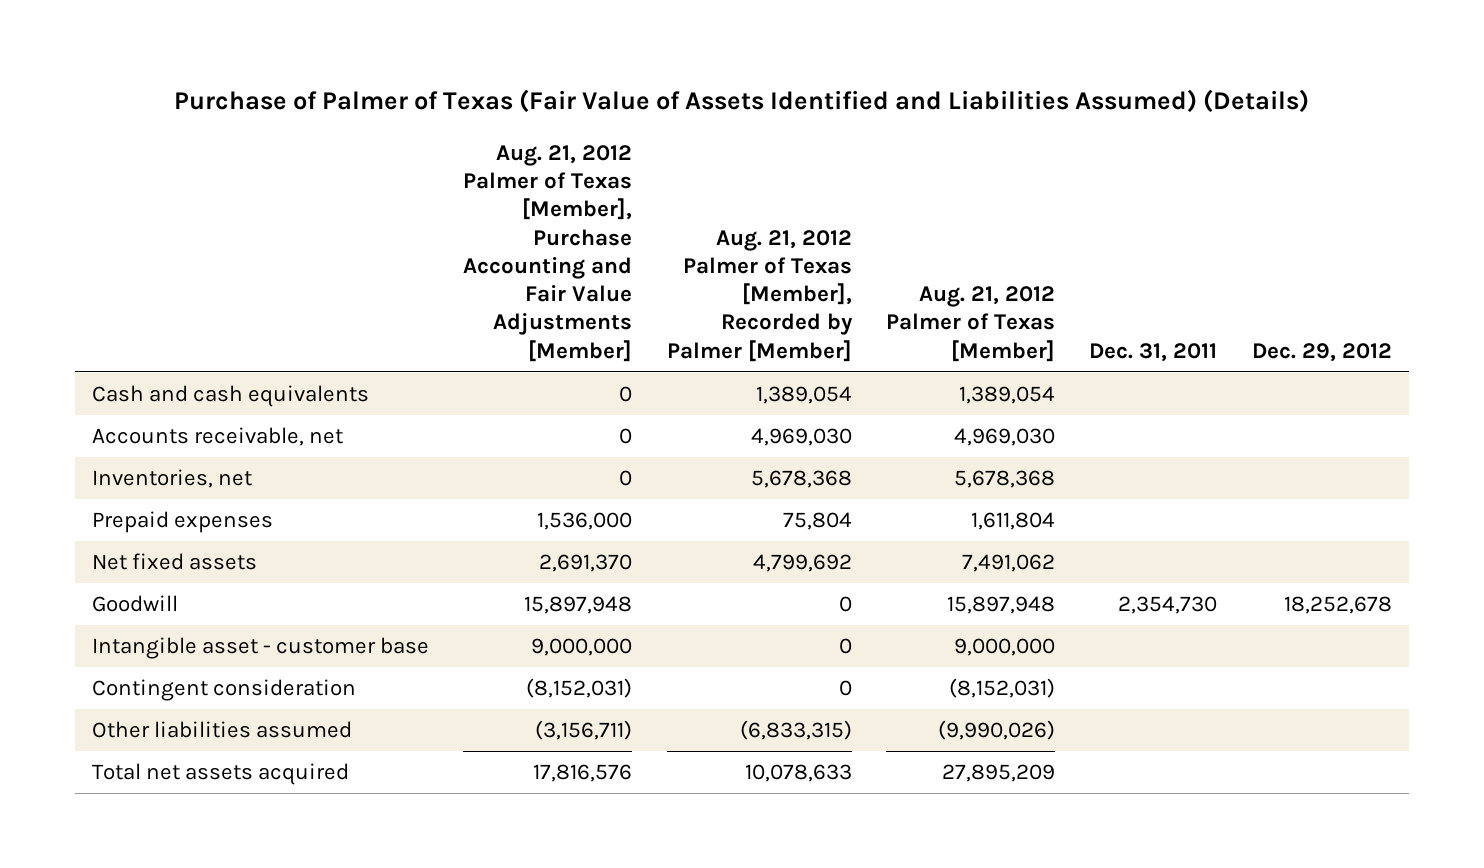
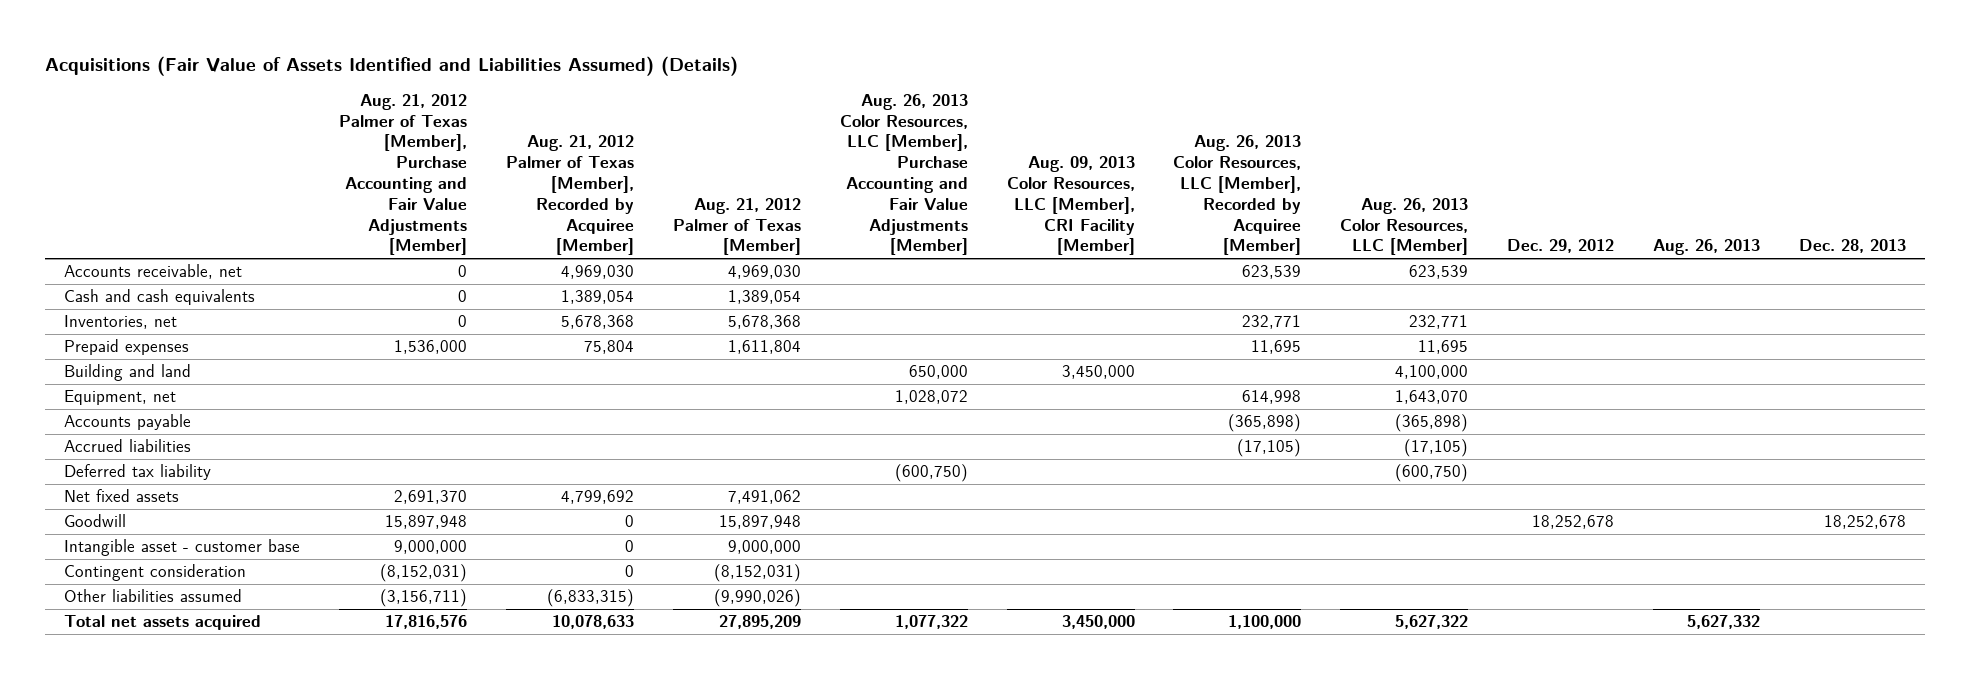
[173,89,1309,114] Purchase of Palmer of Texas (Fair Value of Assets Identified and Liabilities Assumed) (Details) -> [44,55,738,76] Acquisitions (Fair Value of Assets Identified and Liabilities Assumed) (Details)
[666,229,853,362] Aug. 21, 2012 Palmer of Texas [Member], Recorded by Palmer [Member] -> none
[1089,342,1218,362] Dec. 31, 2011 -> none
none -> [505,135,634,256] Aug. 21, 2012 Palmer of Texas [Member], Recorded by Acquiree [Member]
none -> [839,93,968,256] Aug. 26, 2013 Color Resources, LLC [Member], Purchase Accounting and Fair Value Adjustments [Member]
none -> [1006,156,1135,256] Aug. 09, 2013 Color Resources, LLC [Member], CRI Facility [Member]
none -> [1173,135,1302,256] Aug. 26, 2013 Color Resources, LLC [Member], Recorded by Acquiree [Member]
none -> [1340,197,1469,256] Aug. 26, 2013 Color Resources, LLC [Member]
none -> [1653,239,1761,256] Aug. 26, 2013
none -> [1798,239,1906,254] Dec. 28, 2013
[91,385,369,408] Cash and cash equivalents -> [64,289,256,306] Cash and cash equivalents
none -> [64,364,192,382] Building and land
none -> [64,390,177,406] Equipment, net
none -> [64,414,192,431] Accounts payable
none -> [64,439,192,453] Accrued liabilities
none -> [64,464,212,481] Deferred tax liability

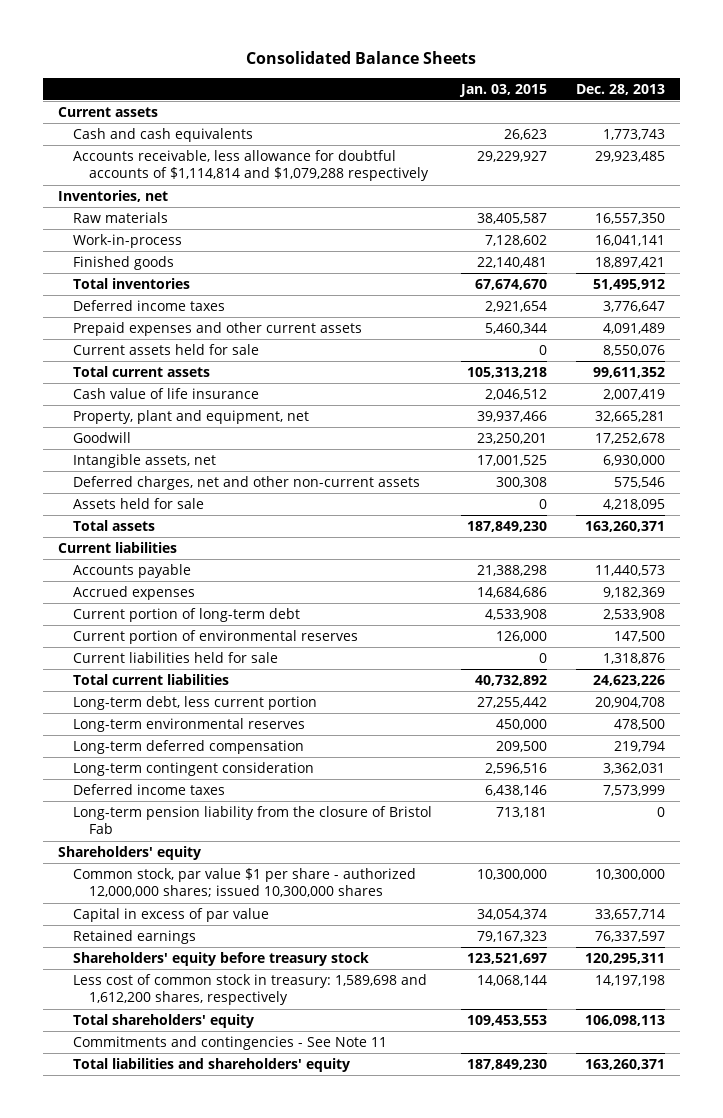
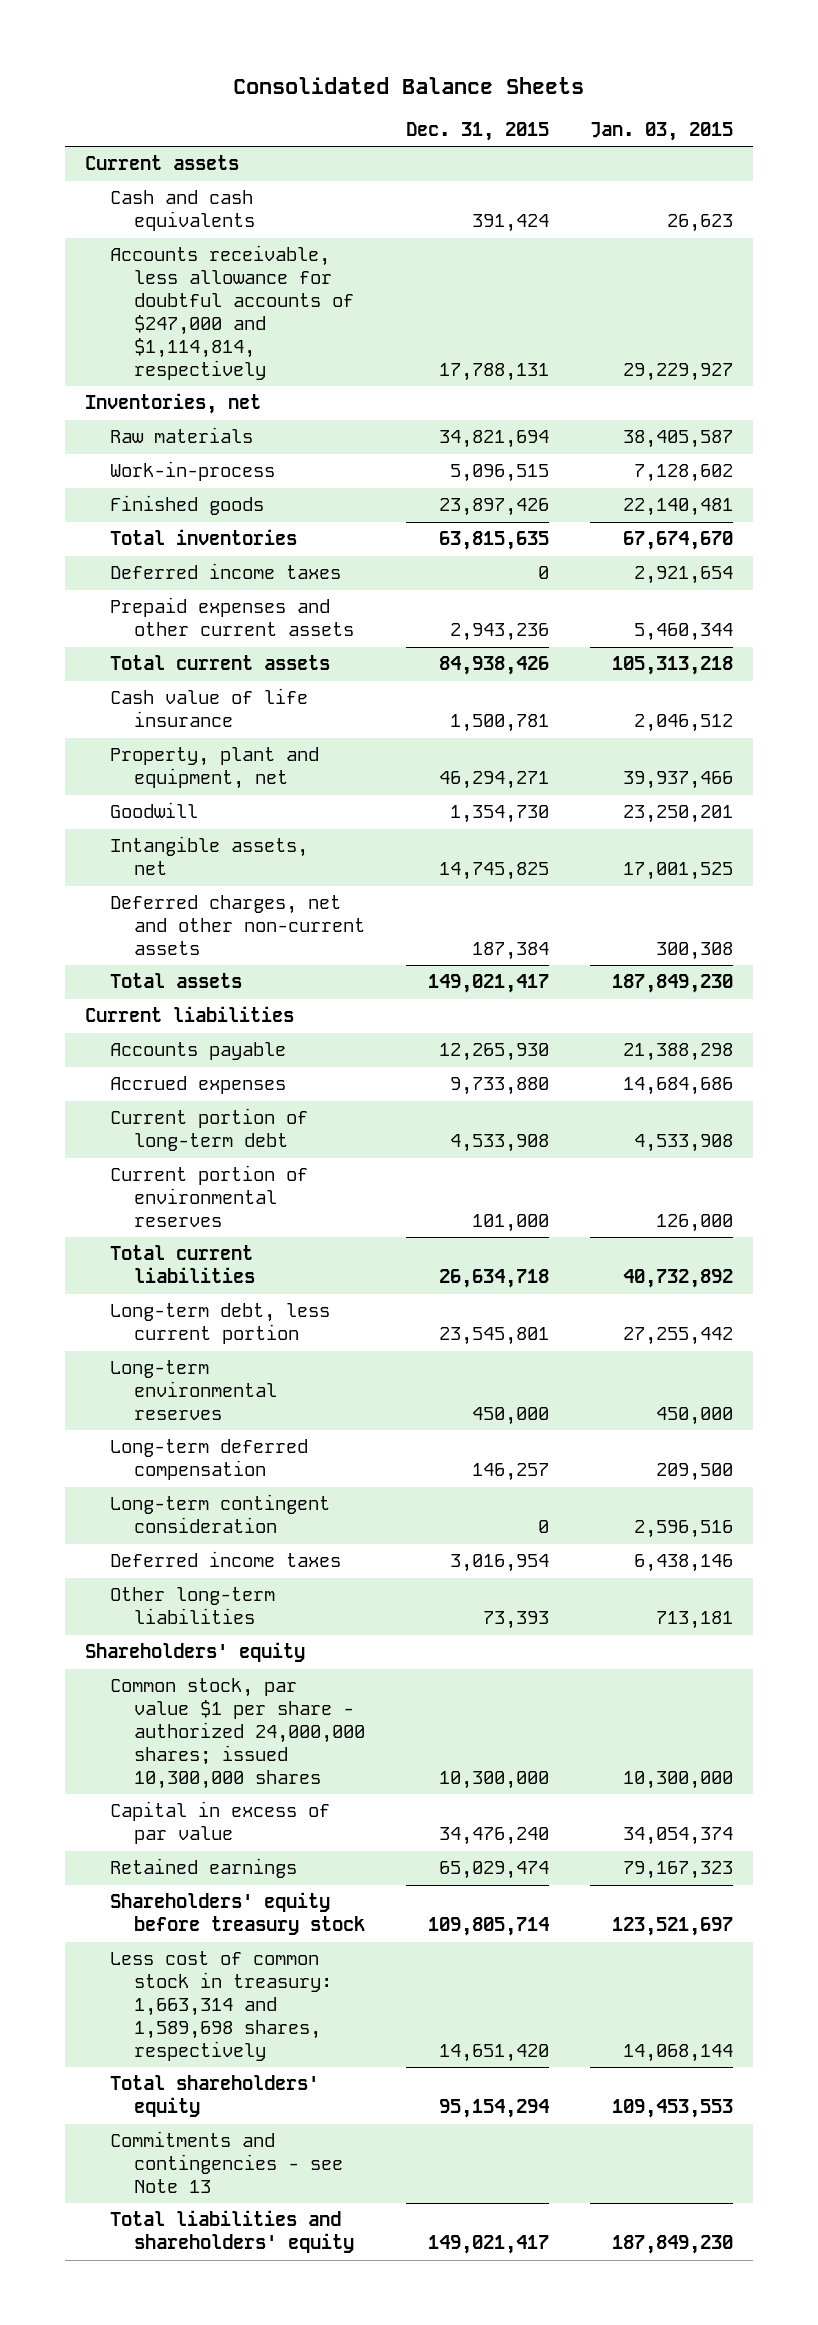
[576,83,666,95] Dec. 28, 2013 -> none
none -> [405,122,549,142] Dec. 31, 2015
[73,149,429,182] Accounts receivable, less allowance for doubtful accounts of $1,114,814 and $1,079,288 respectively -> [109,245,355,381] Accounts receivable, less allowance for doubtful accounts of $247,000 and $1,114,814, respectively
[73,343,260,355] Current assets held for sale -> none
[73,497,205,509] Assets held for sale -> none
[73,651,279,663] Current liabilities held for sale -> none
[73,805,433,835] Long-term pension liability from the closure of Bristol Fab -> [109,1587,275,1625] Other long-term liabilities
[73,867,417,898] Common stock, par value $1 per share - authorized 12,000,000 shares; issued 10,300,000 shares -> [109,1678,366,1790] Common stock, par value $1 per share - authorized 24,000,000 shares; issued 10,300,000 shares
[73,973,428,1006] Less cost of common stock in treasury: 1,589,698 and 1,612,200 shares, respectively -> [109,1951,333,2062] Less cost of common stock in treasury: 1,663,314 and 1,589,698 shares, respectively
[73,1035,388,1050] Commitments and contingencies - See Note 11 -> [109,2131,344,2194] Commitments and contingencies - see Note 13

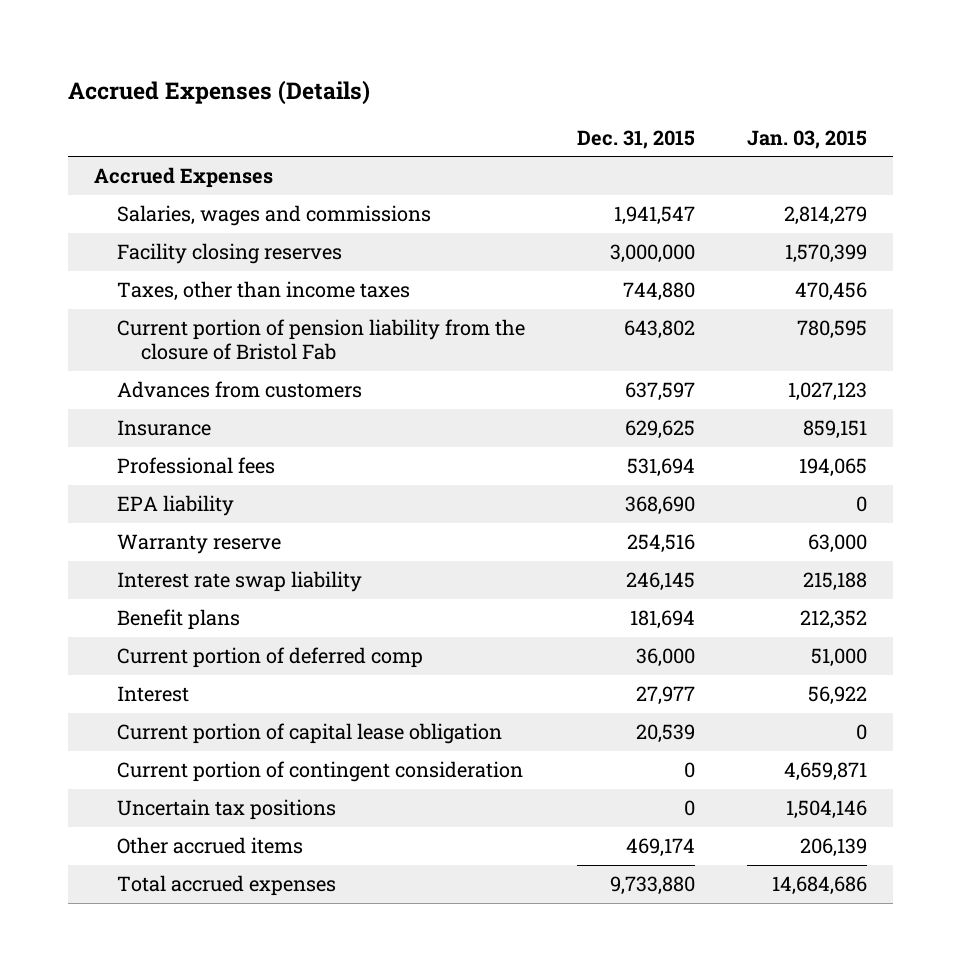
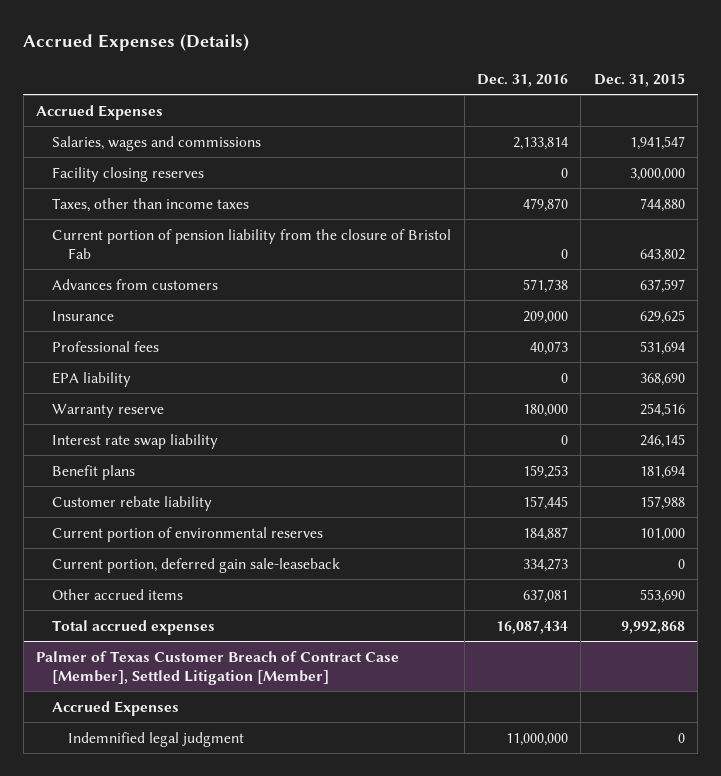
[746,129,867,149] Jan. 03, 2015 -> none
none -> [477,73,569,87] Dec. 31, 2016
[117,647,424,669] Current portion of deferred comp -> none
[117,686,190,703] Interest -> none
[117,723,503,745] Current portion of capital lease obligation -> none
[117,761,524,783] Current portion of contingent consideration -> none
[117,799,337,821] Uncertain tax positions -> none
none -> [52,495,213,511] Customer rebate liability
none -> [52,526,324,542] Current portion of environmental reserves
none -> [52,557,341,573] Current portion, deferred gain sale-leaseback
[625,838,695,858] 469,174 -> [639,588,685,603] 553,690
[609,876,695,896] 9,733,880 -> [620,620,685,634] 9,992,868
none -> [36,650,400,685] Palmer of Texas Customer Breach of Contract Case [Member], Settled Litigation [Member]
none -> [52,700,180,716] Accrued Expenses
none -> [68,731,245,747] Indemnified legal judgment

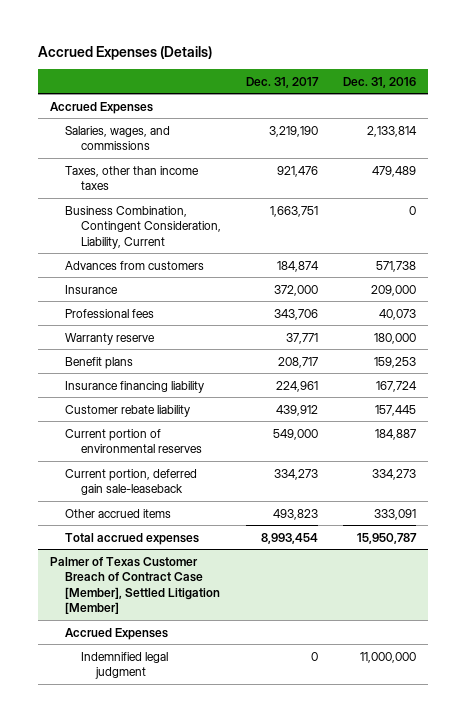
[593,72,685,87] Dec. 31, 2015 -> none
none -> [245,76,319,88] Dec. 31, 2017
[52,166,205,182] Facility closing reserves -> none
[52,228,452,259] Current portion of pension liability from the closure of Bristol Fab -> none
[52,135,262,151] Salaries, wages and commissions -> [65,125,171,151] Salaries, wages, and commissions
[523,197,569,212] 479,870 -> [371,165,416,177] 479,489
none -> [65,205,221,249] Business Combination, Contingent Consideration, Liability, Current
[52,371,132,387] EPA liability -> none
[52,433,219,449] Interest rate swap liability -> none
none -> [65,380,205,393] Insurance financing liability
[523,588,569,603] 637,081 -> [373,508,416,520] 333,091
[496,619,569,634] 16,087,434 -> [356,532,417,544] 15,950,787

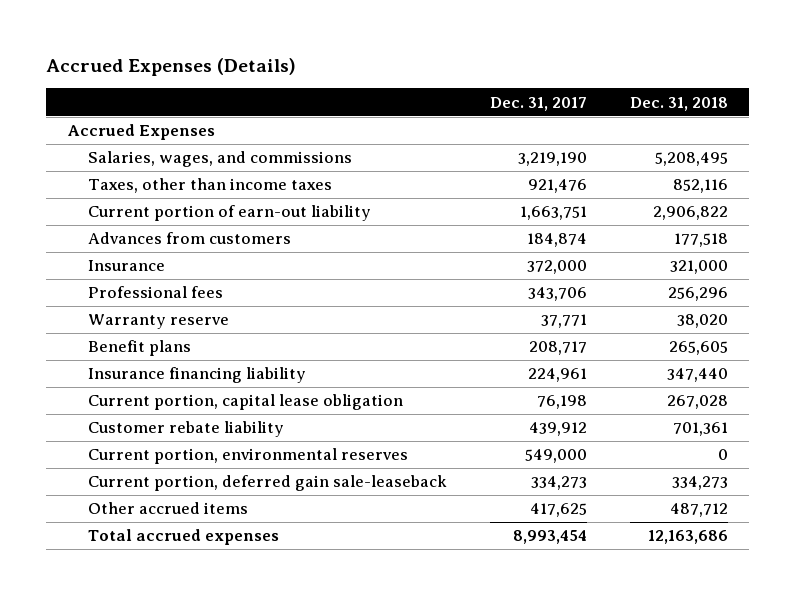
[342,76,416,88] Dec. 31, 2016 -> none
none -> [629,96,728,111] Dec. 31, 2018
[65,205,221,249] Business Combination, Contingent Consideration, Liability, Current -> [87,205,371,222] Current portion of earn-out liability
none -> [87,394,403,411] Current portion, capital lease obligation
[65,428,202,454] Current portion of environmental reserves -> [87,448,408,465] Current portion, environmental reserves
[272,508,318,520] 493,823 -> [529,503,587,518] 417,625
[50,556,221,615] Palmer of Texas Customer Breach of Contract Case [Member], Settled Litigation [Member] -> none
[65,627,169,640] Accrued Expenses -> none
[80,651,168,680] Indemnified legal judgment -> none

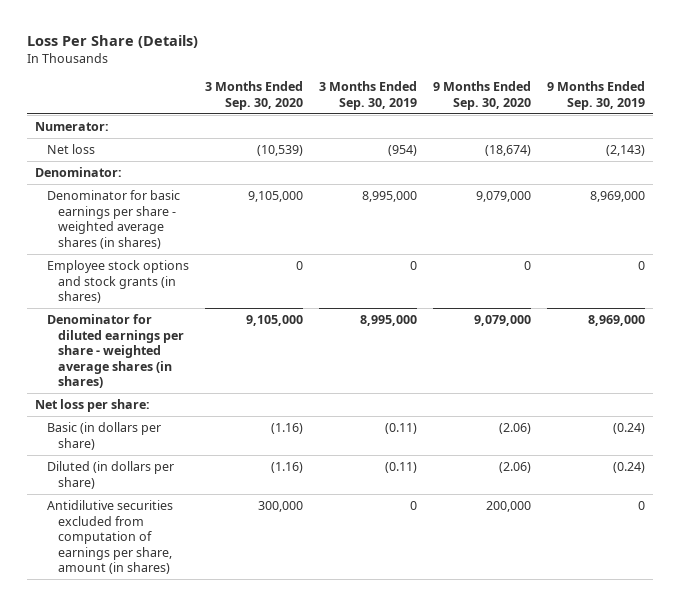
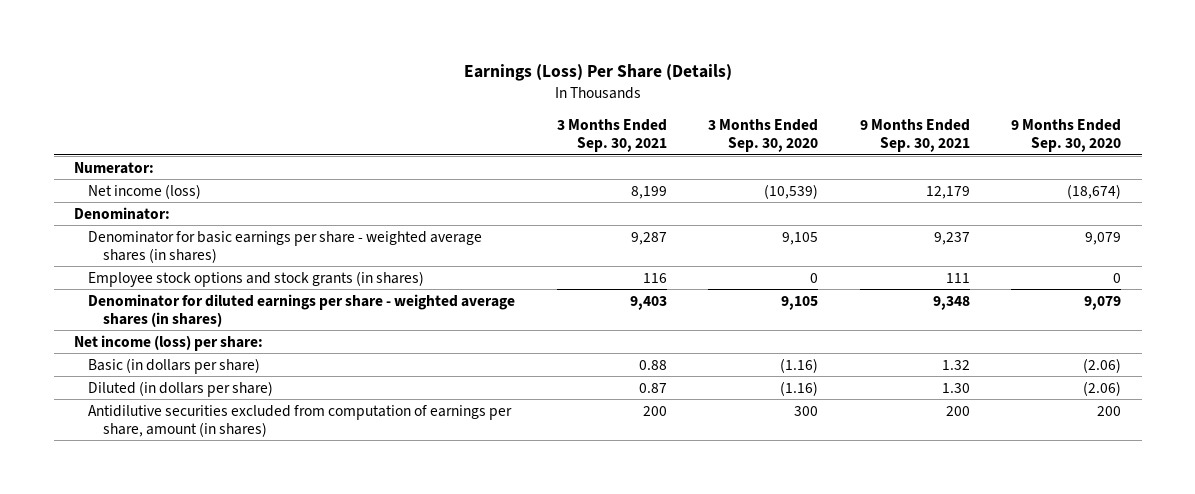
[26,35,198,49] Loss Per Share (Details) -> [463,64,732,82] Earnings (Loss) Per Share (Details)
[318,81,417,110] 3 Months Ended Sep. 30, 2019 -> none
[547,81,646,110] 9 Months Ended Sep. 30, 2019 -> none
none -> [556,118,667,153] 3 Months Ended Sep. 30, 2021
none -> [859,118,970,153] 9 Months Ended Sep. 30, 2021
[46,143,95,154] Net loss -> [88,183,202,199] Net income (loss)
[247,190,303,202] 9,105,000 -> [782,231,819,245] 9,105
[475,190,531,202] 9,079,000 -> [1085,231,1122,245] 9,079
[245,314,303,326] 9,105,000 -> [781,295,819,310] 9,105
[473,314,531,326] 9,079,000 -> [1084,295,1122,310] 9,079
[34,398,150,412] Net loss per share: -> [74,334,264,351] Net income (loss) per share:
[257,500,303,512] 300,000 -> [794,405,819,416] 300
[485,500,531,512] 200,000 -> [1097,405,1122,416] 200

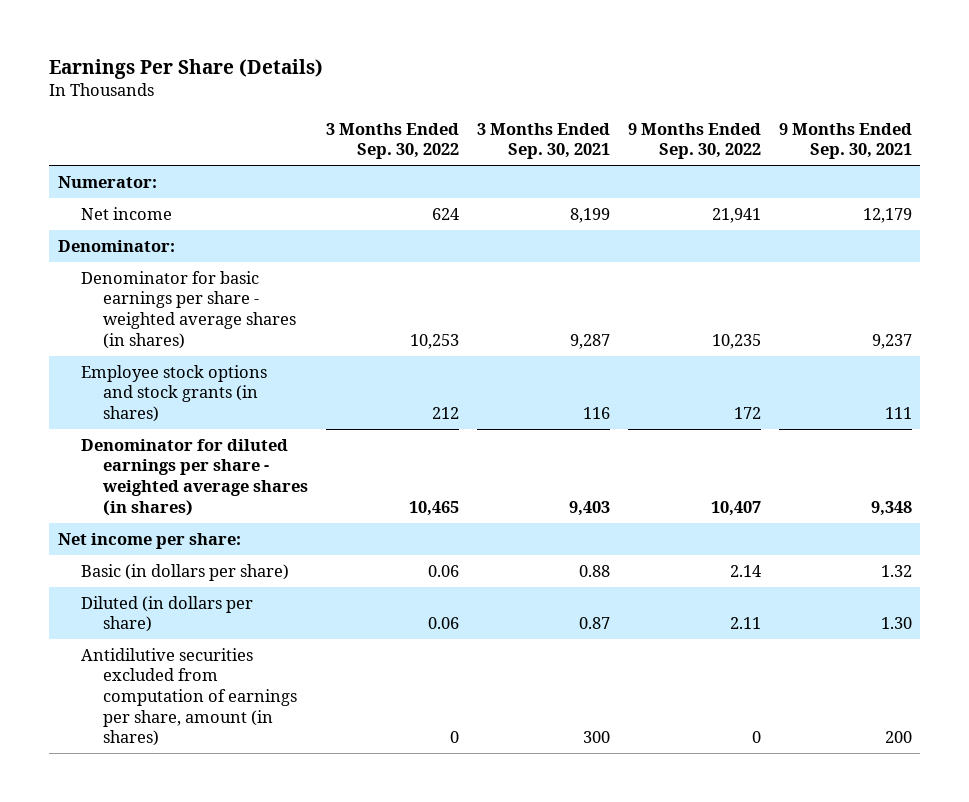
[463,64,732,82] Earnings (Loss) Per Share (Details) -> [48,59,323,80] Earnings Per Share (Details)
[708,118,819,153] 3 Months Ended Sep. 30, 2020 -> none
[1011,118,1122,153] 9 Months Ended Sep. 30, 2020 -> none
none -> [326,122,460,160] 3 Months Ended Sep. 30, 2022
none -> [627,122,761,160] 9 Months Ended Sep. 30, 2022
[88,183,202,199] Net income (loss) -> [80,206,172,220] Net income
[74,334,264,351] Net income (loss) per share: -> [57,532,241,549] Net income per share:
[642,405,667,416] 200 -> [583,731,611,744] 300

